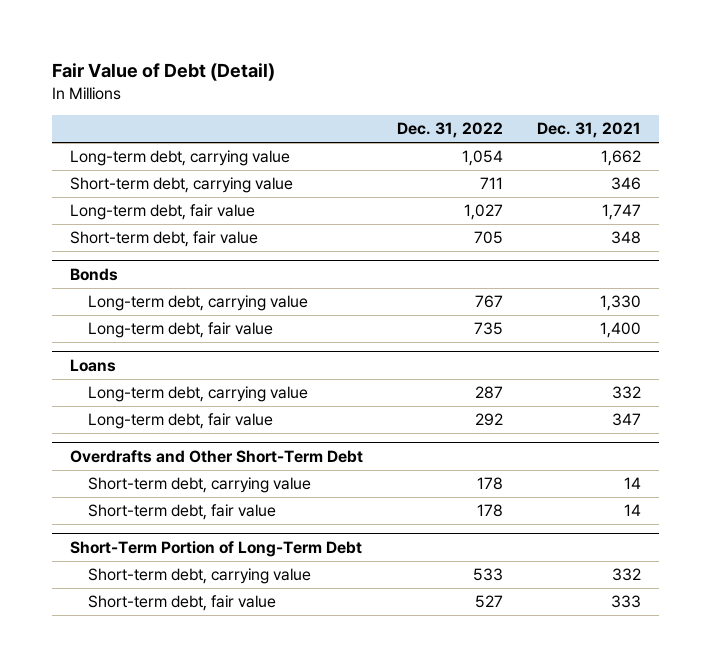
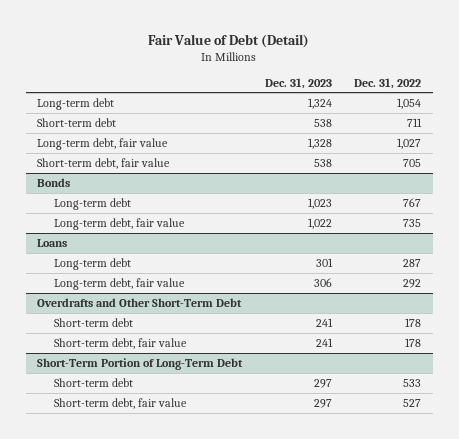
[537,122,642,139] Dec. 31, 2021 -> none
none -> [264,77,332,89] Dec. 31, 2023
[69,150,290,167] Long-term debt, carrying value -> [37,97,115,110] Long-term debt
[69,177,293,194] Short-term debt, carrying value -> [37,117,117,127] Short-term debt
[88,295,309,312] Long-term debt, carrying value -> [54,197,132,210] Long-term debt
[88,386,309,403] Long-term debt, carrying value -> [54,257,132,270] Long-term debt
[88,477,312,494] Short-term debt, carrying value -> [54,317,134,327] Short-term debt
[88,568,312,585] Short-term debt, carrying value -> [54,377,134,387] Short-term debt

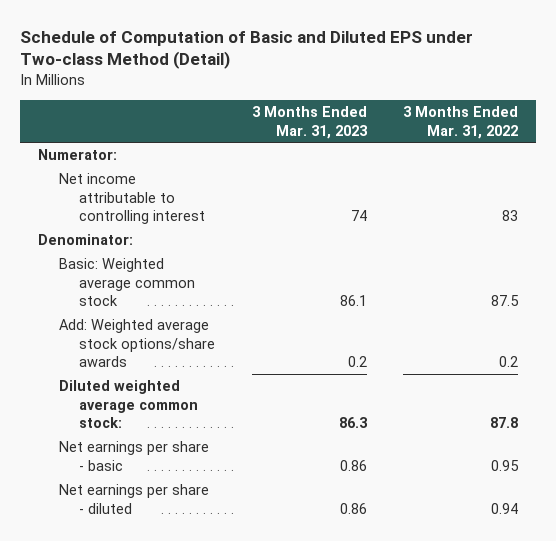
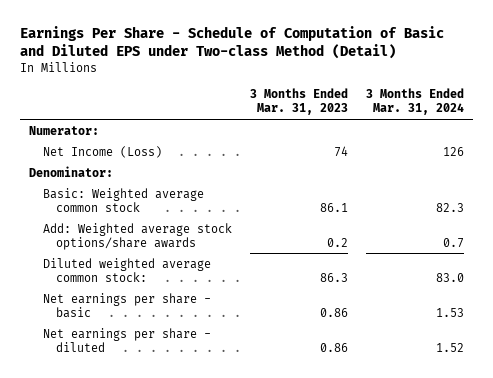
[20,30,474,70] Schedule of Computation of Basic and Diluted EPS under Two-class Method (Detail) -> [20,26,445,60] Earnings Per Share - Schedule of Computation of Basic and Diluted EPS under Two-class Method (Detail)
[403,105,519,139] 3 Months Ended Mar. 31, 2022 -> none
none -> [365,88,464,116] 3 Months Ended Mar. 31, 2024
[58,173,206,225] Net income attributable to controlling interest -> [42,145,162,158] Net Income (Loss)

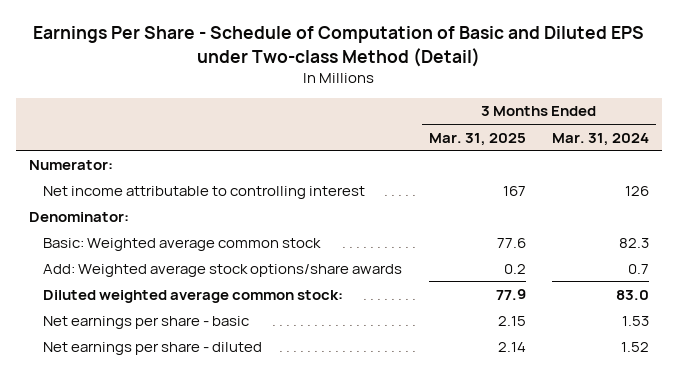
[249,88,348,116] 3 Months Ended Mar. 31, 2023 -> none
none -> [428,132,526,146] Mar. 31, 2025
[42,145,162,158] Net Income (Loss) -> [43,185,366,199] Net income attributable to controlling interest

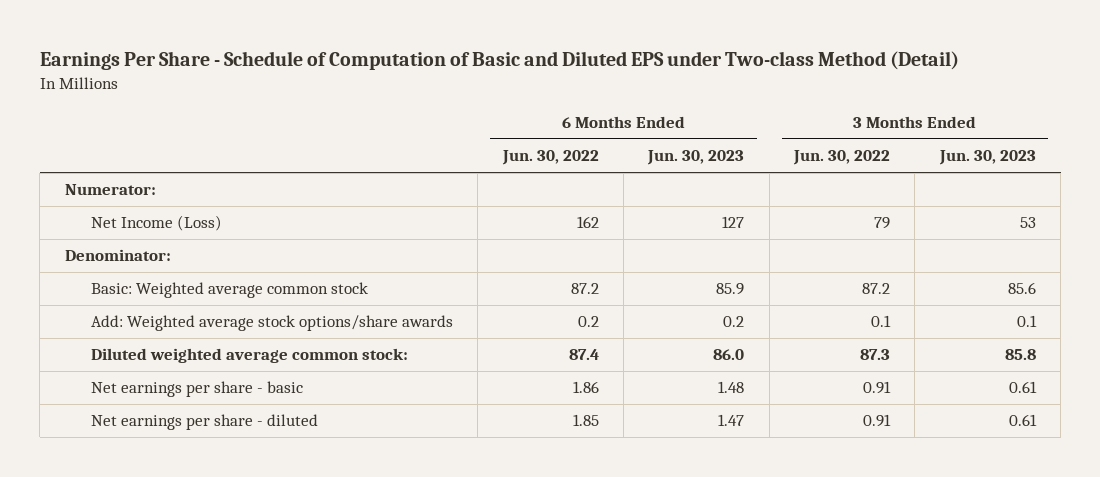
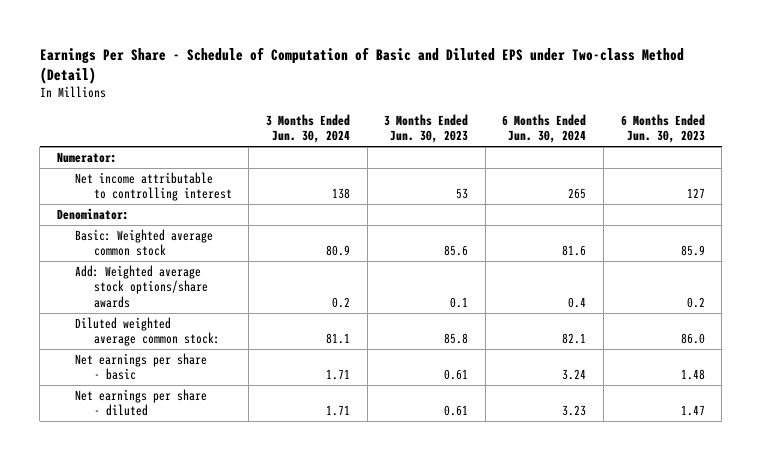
[501,150,599,166] Jun. 30, 2022 -> none
[793,150,891,166] Jun. 30, 2022 -> none
none -> [265,113,350,144] 3 Months Ended Jun. 30, 2024
none -> [502,113,587,144] 6 Months Ended Jun. 30, 2024
[91,215,223,232] Net Income (Loss) -> [75,171,232,202] Net income attributable to controlling interest

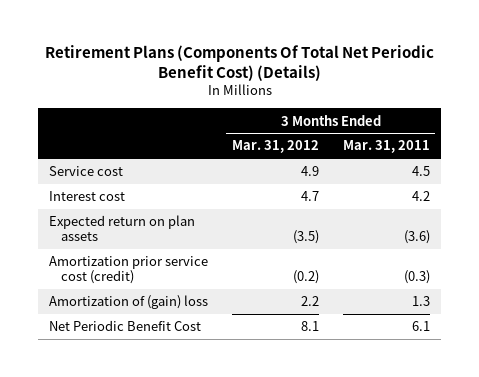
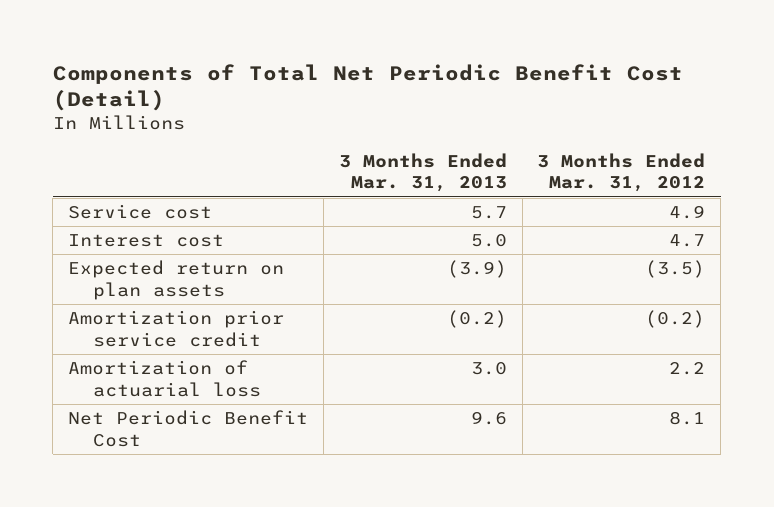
[44,44,434,81] Retirement Plans (Components Of Total Net Periodic Benefit Cost) (Details) -> [52,63,683,112] Components of Total Net Periodic Benefit Cost (Detail)
[342,140,430,154] Mar. 31, 2011 -> none
none -> [338,152,507,193] 3 Months Ended Mar. 31, 2013
[49,256,209,285] Amortization prior service cost (credit) -> [68,310,285,347] Amortization prior service credit
[49,295,209,310] Amortization of (gain) loss -> [68,360,262,397] Amortization of actuarial loss

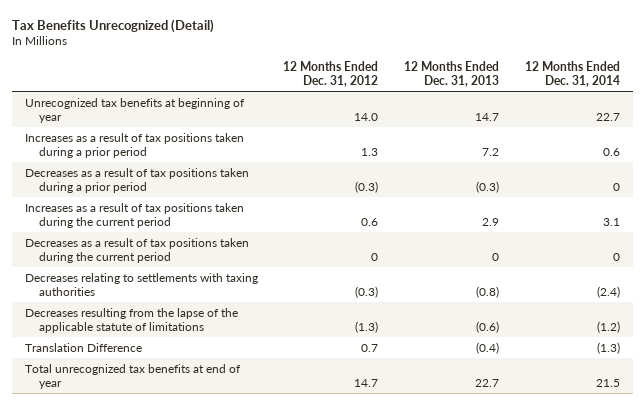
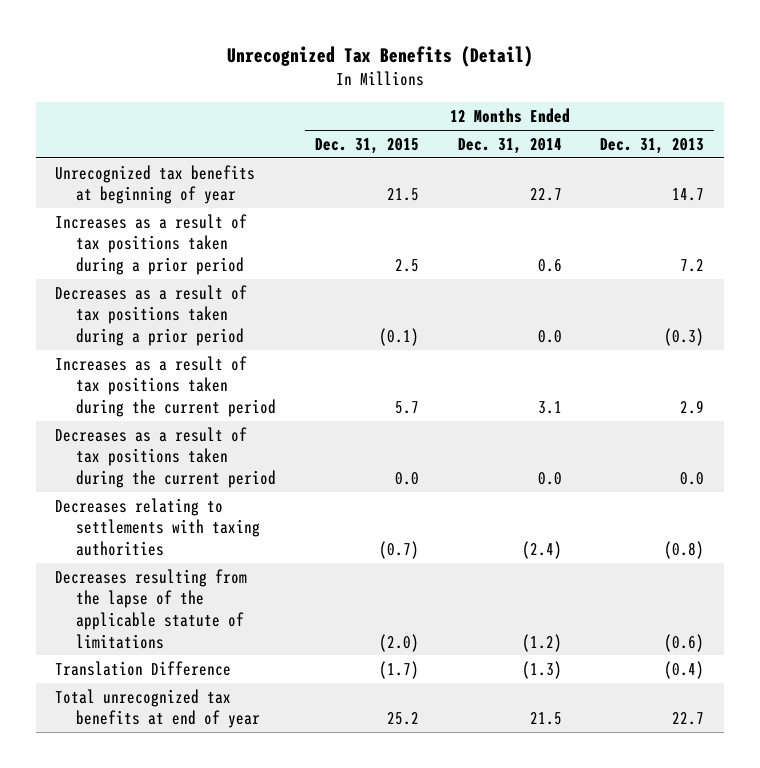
[11,18,214,33] Tax Benefits Unrecognized (Detail) -> [226,46,533,68] Unrecognized Tax Benefits (Detail)
[283,60,379,88] 12 Months Ended Dec. 31, 2012 -> none
none -> [315,137,420,154] Dec. 31, 2015
[612,182,620,191] 0 -> [537,329,562,343] 0.0
[492,252,500,261] 0 -> [680,471,705,485] 0.0
[612,252,620,261] 0 -> [537,471,562,485] 0.0

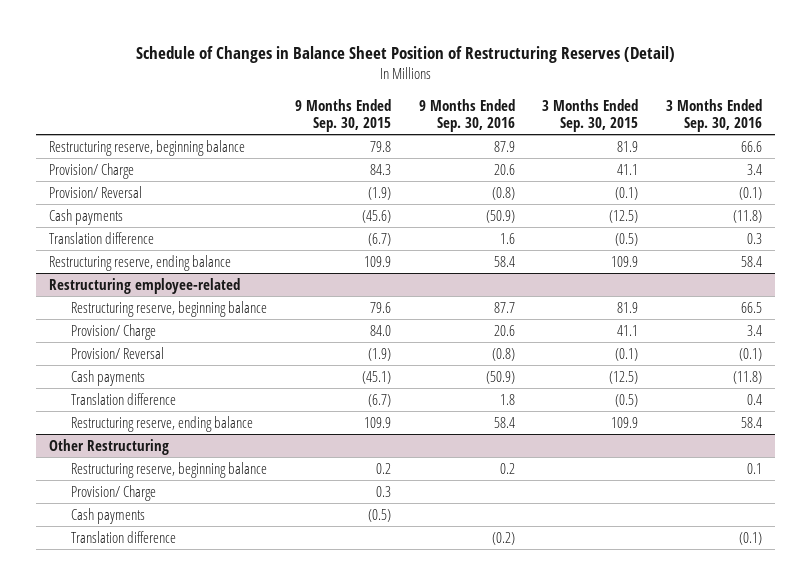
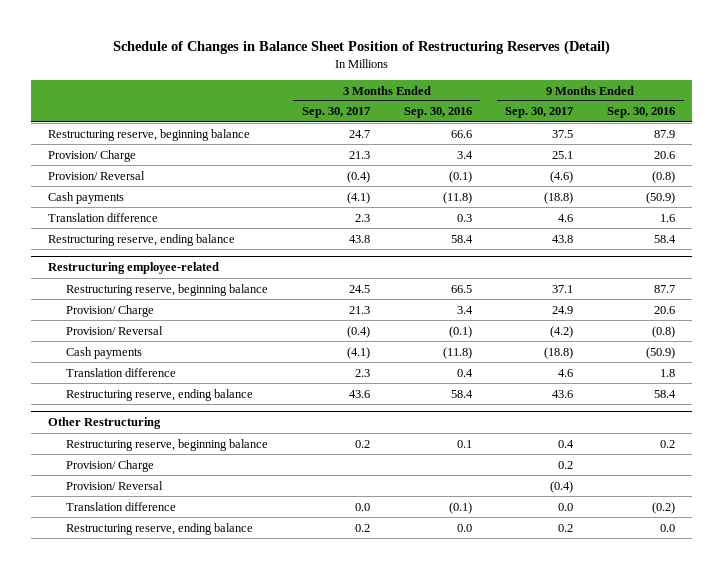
[295,98,392,133] 9 Months Ended Sep. 30, 2015 -> none
[542,98,639,133] 3 Months Ended Sep. 30, 2015 -> none
none -> [301,107,370,119] Sep. 30, 2017
none -> [505,107,574,119] Sep. 30, 2017
[71,507,146,524] Cash payments -> none
none -> [66,480,164,490] Provision/ Reversal
none -> [66,522,254,535] Restructuring reserve, ending balance

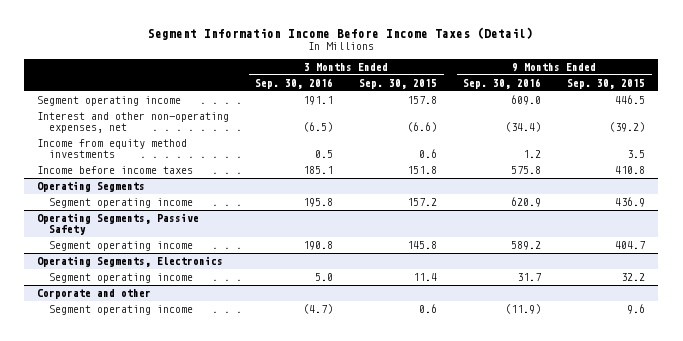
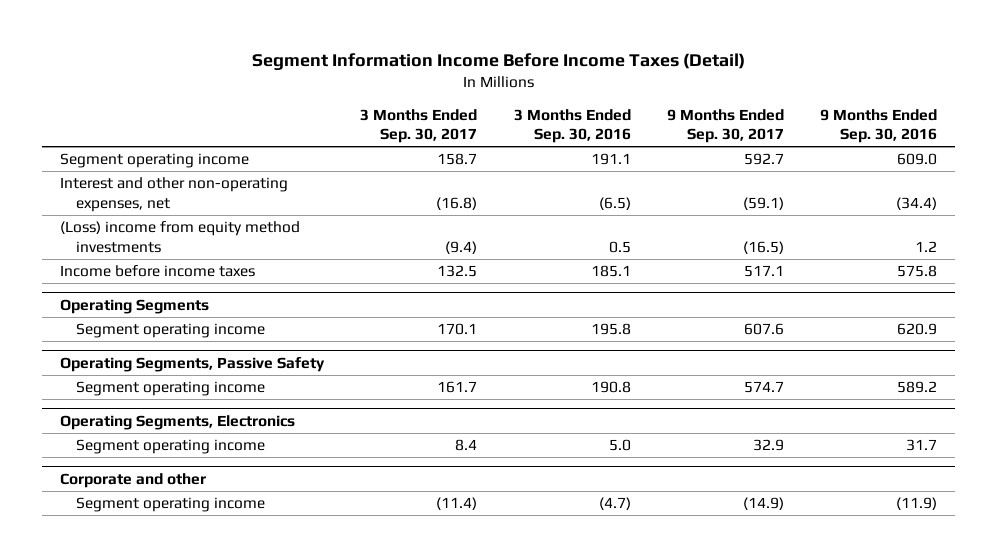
[359,78,438,89] Sep. 30, 2015 -> none
[567,78,646,89] Sep. 30, 2015 -> none
none -> [360,108,478,144] 3 Months Ended Sep. 30, 2017
none -> [666,108,784,144] 9 Months Ended Sep. 30, 2017
[37,139,188,158] Income from equity method investments -> [60,221,301,253] (Loss) income from equity method investments

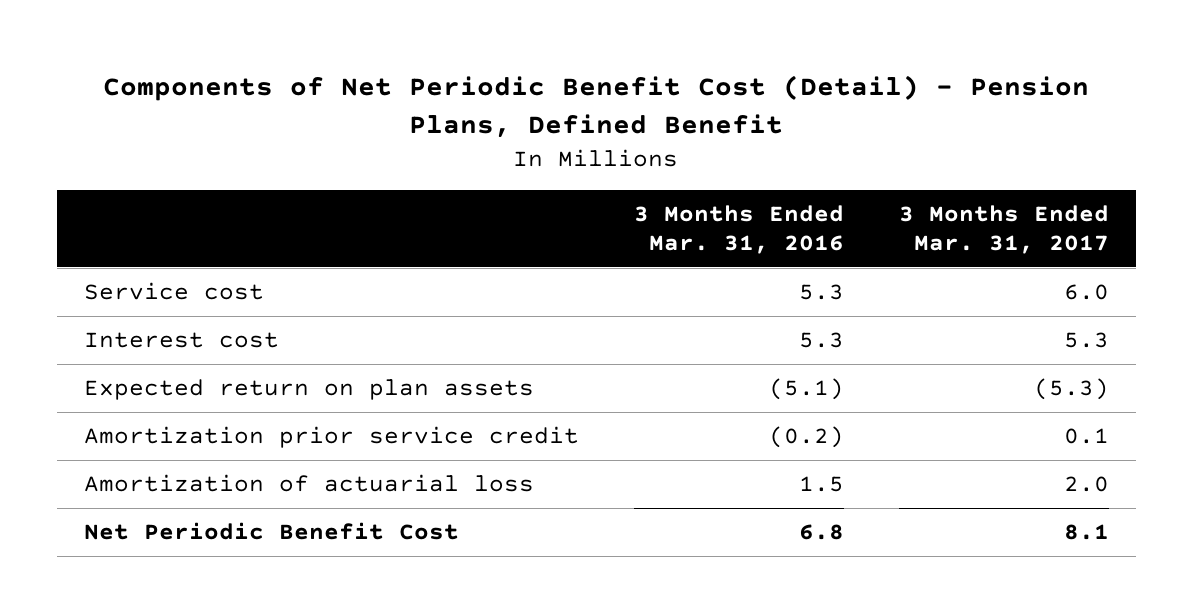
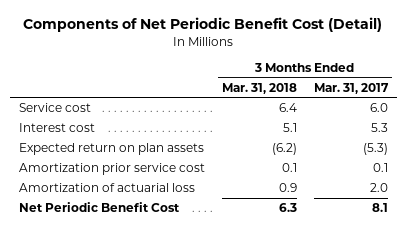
[103,74,1090,138] Components of Net Periodic Benefit Cost (Detail) - Pension Plans, Defined Benefit -> [23,17,383,33] Components of Net Periodic Benefit Cost (Detail)
[633,205,844,255] 3 Months Ended Mar. 31, 2016 -> none
none -> [221,82,297,94] Mar. 31, 2018
[84,426,580,449] Amortization prior service credit -> [18,163,205,176] Amortization prior service cost

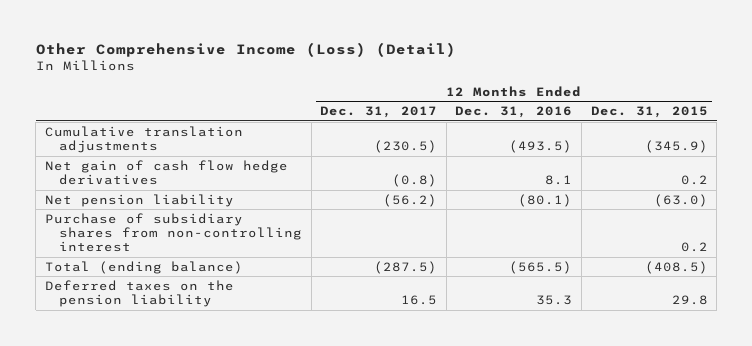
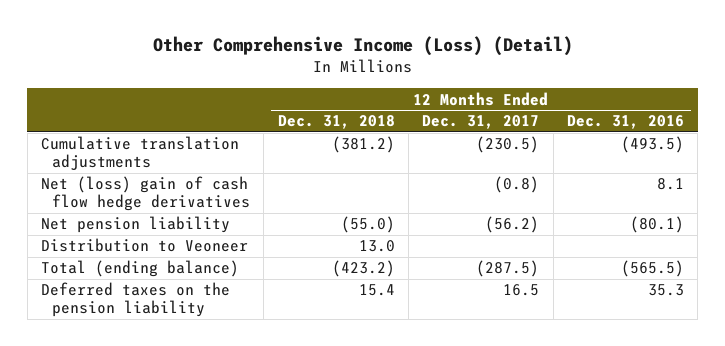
[590,106,708,119] Dec. 31, 2015 -> none
none -> [277,115,395,130] Dec. 31, 2018
[44,159,288,186] Net gain of cash flow hedge derivatives -> [40,176,250,212] Net (loss) gain of cash flow hedge derivatives
[44,212,303,253] Purchase of subsidiary shares from non-controlling interest -> none
none -> [40,238,248,253] Distribution to Veoneer

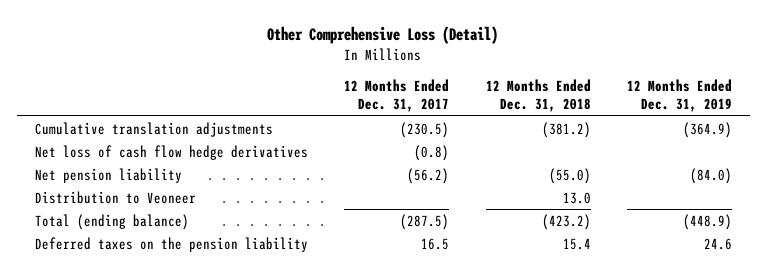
[152,36,573,57] Other Comprehensive Income (Loss) (Detail) -> [267,25,499,44] Other Comprehensive Loss (Detail)
[567,115,685,130] Dec. 31, 2016 -> none
none -> [626,78,732,113] 12 Months Ended Dec. 31, 2019
[40,176,250,212] Net (loss) gain of cash flow hedge derivatives -> [35,144,309,160] Net loss of cash flow hedge derivatives

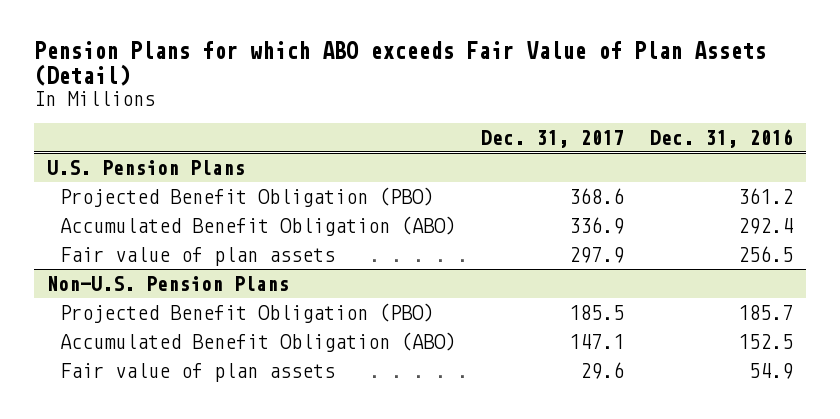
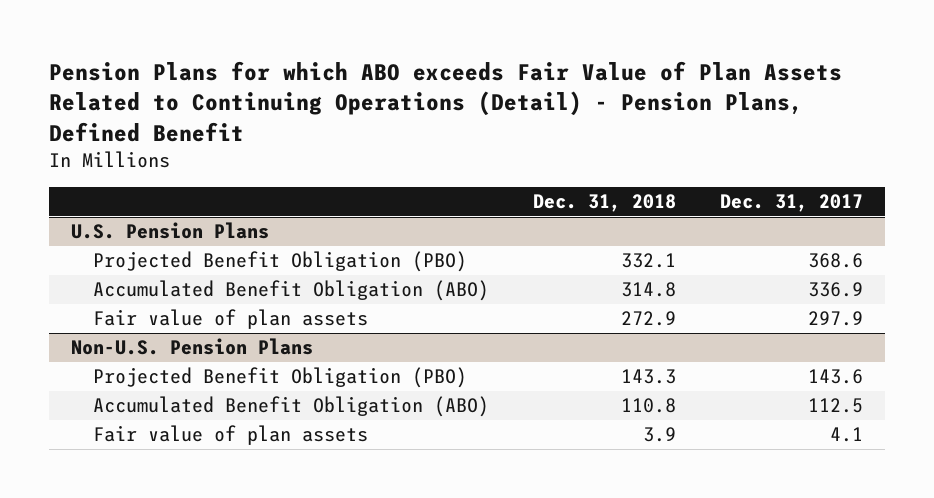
[33,41,766,87] Pension Plans for which ABO exceeds Fair Value of Plan Assets (Detail) -> [48,60,842,142] Pension Plans for which ABO exceeds Fair Value of Plan Assets Related to Continuing Operations (Detail) - Pension Plans, Defined Benefit
[650,128,794,148] Dec. 31, 2016 -> none
none -> [533,194,677,213] Dec. 31, 2018
[569,305,625,321] 185.5 -> [807,369,863,385] 143.6
[569,334,625,350] 147.1 -> [807,398,863,414] 112.5
[580,362,625,380] 29.6 -> [829,427,863,443] 4.1

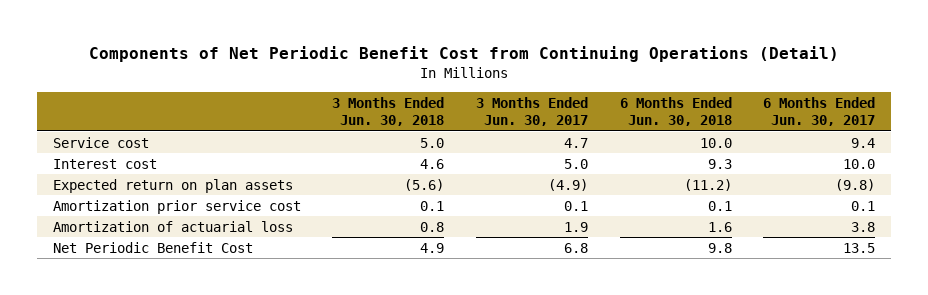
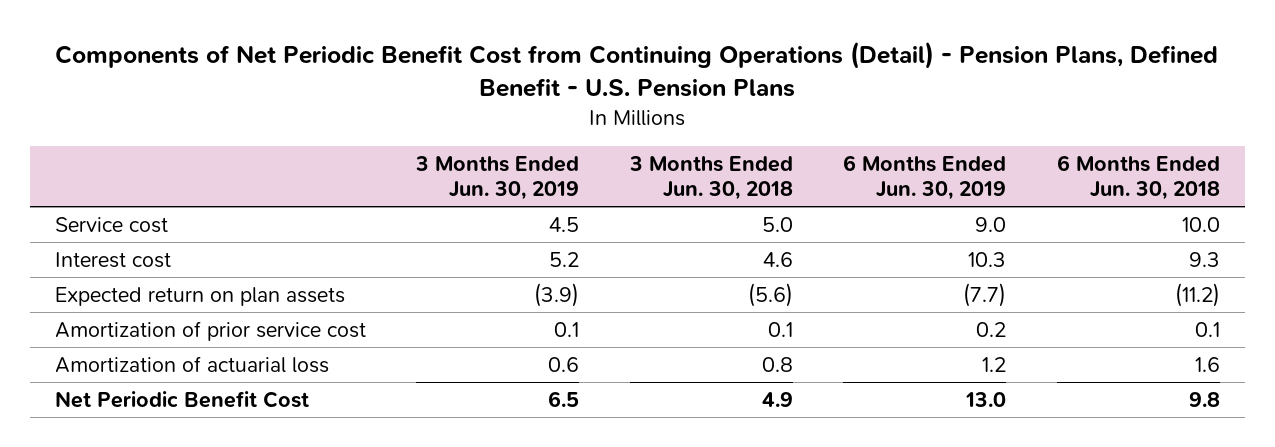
[88,45,839,62] Components of Net Periodic Benefit Cost from Continuing Operations (Detail) -> [55,41,1219,98] Components of Net Periodic Benefit Cost from Continuing Operations (Detail) - Pension Plans, Defined Benefit - U.S. Pension Plans
[475,96,588,127] 3 Months Ended Jun. 30, 2017 -> none
[763,96,876,127] 6 Months Ended Jun. 30, 2017 -> none
none -> [415,155,580,201] 3 Months Ended Jun. 30, 2019
none -> [843,154,1007,201] 6 Months Ended Jun. 30, 2019
[52,199,301,214] Amortization prior service cost -> [55,320,367,341] Amortization of prior service cost

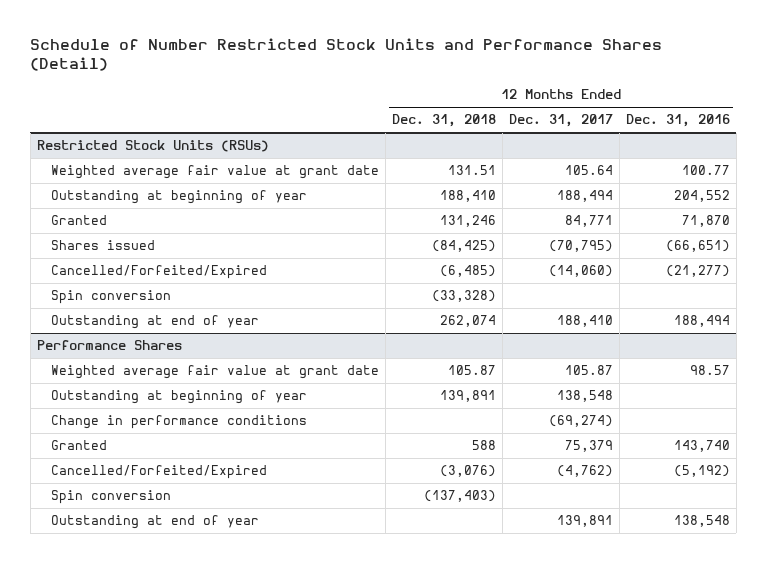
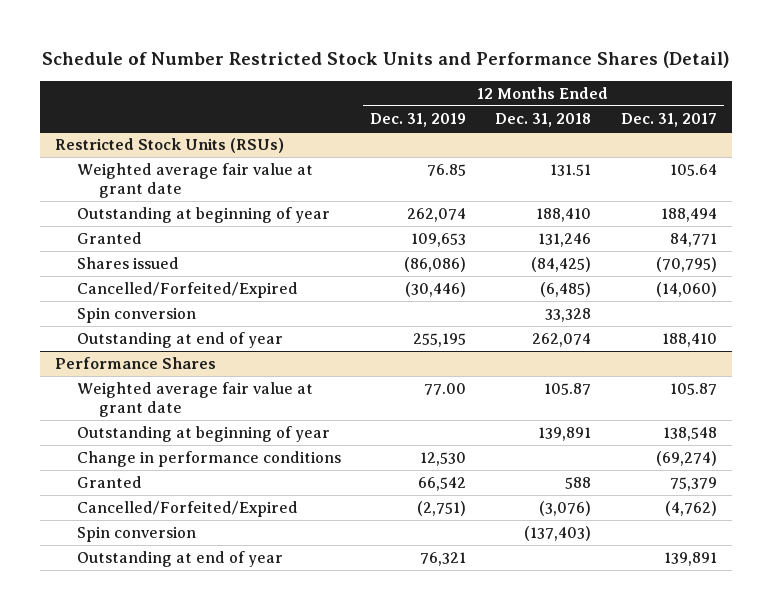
[625,114,730,128] Dec. 31, 2016 -> none
none -> [370,113,467,128] Dec. 31, 2019
[431,290,496,303] (33,328) -> [545,308,592,323] 33,328

